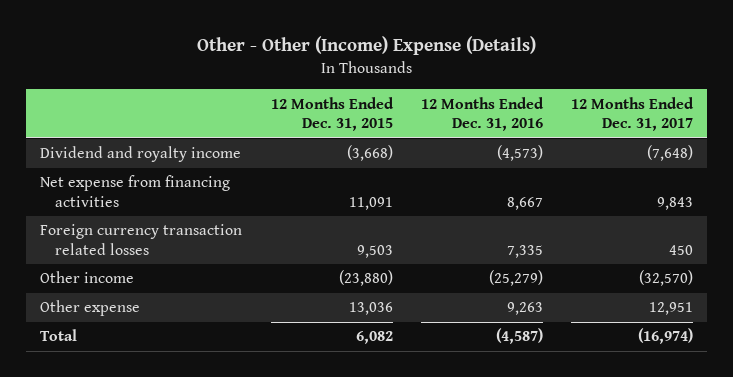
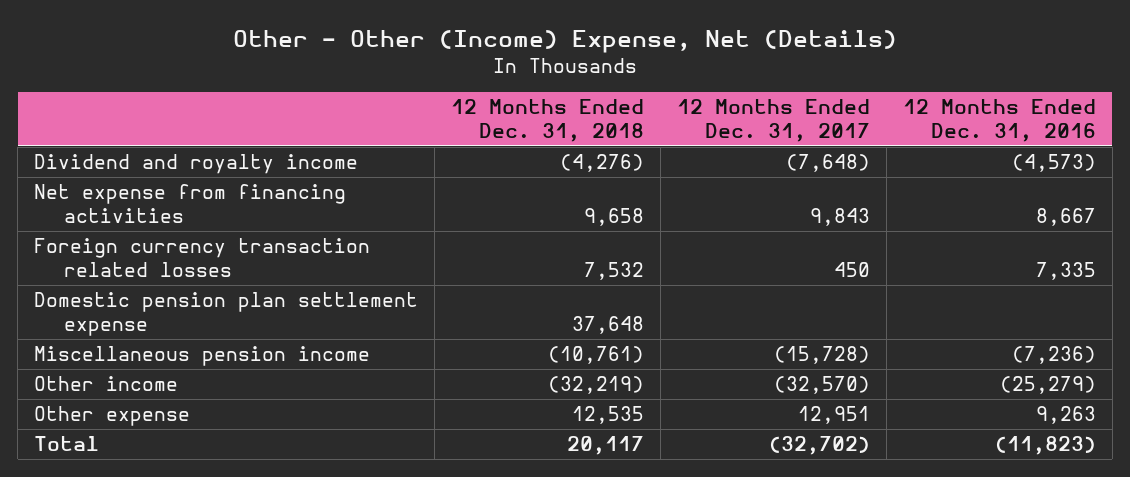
[196,36,536,56] Other - Other (Income) Expense (Details) -> [233,30,898,54] Other - Other (Income) Expense, Net (Details)
[270,96,394,132] 12 Months Ended Dec. 31, 2015 -> none
none -> [451,99,645,142] 12 Months Ended Dec. 31, 2018
none -> [34,292,419,336] Domestic pension plan settlement expense
none -> [34,346,371,367] Miscellaneous pension income
[495,328,543,345] (4,587) -> [994,436,1096,456] (11,823)
[637,328,693,345] (16,974) -> [768,436,870,456] (32,702)

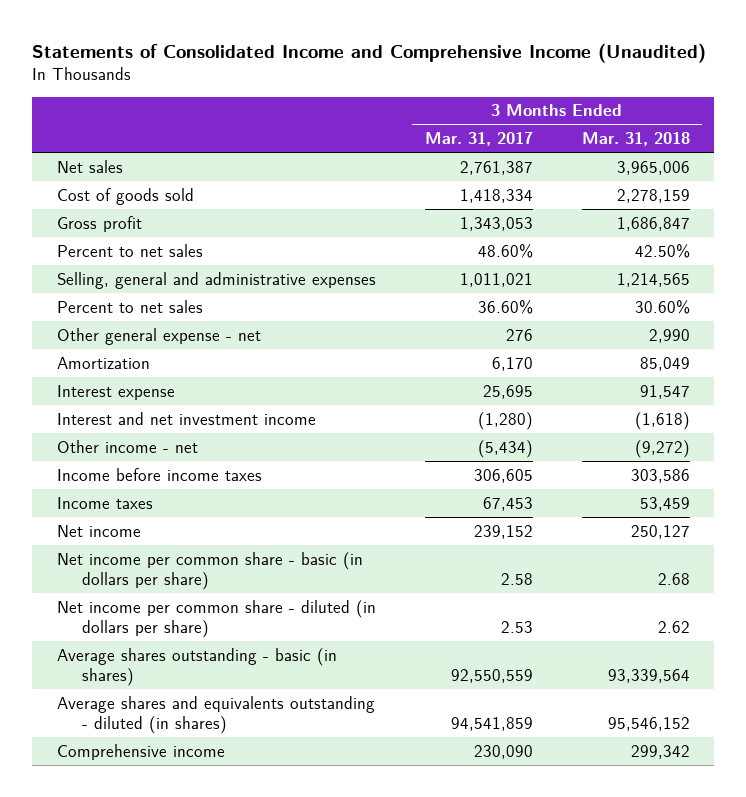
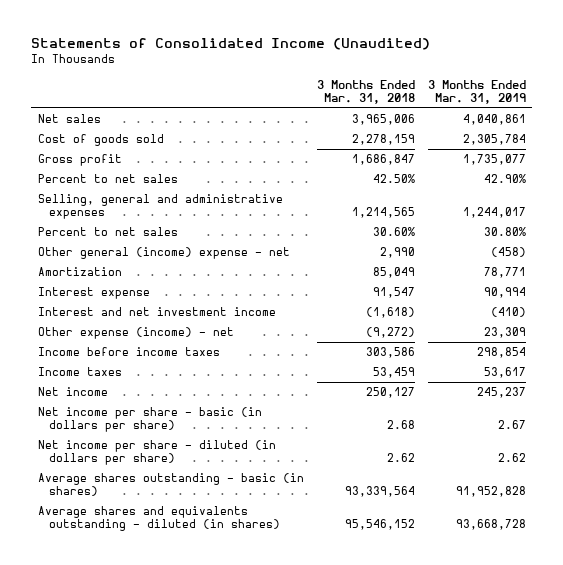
[31,42,706,63] Statements of Consolidated Income and Comprehensive Income (Unaudited) -> [31,38,431,51] Statements of Consolidated Income (Unaudited)
[424,132,533,147] Mar. 31, 2017 -> none
none -> [427,79,526,104] 3 Months Ended Mar. 31, 2019
[56,327,261,345] Other general expense - net -> [37,247,290,260] Other general (income) expense - net
[56,439,198,453] Other income - net -> [37,327,234,340] Other expense (income) - net
[56,551,363,591] Net income per common share - basic (in dollars per share) -> [37,407,262,433] Net income per share - basic (in dollars per share)
[56,599,376,639] Net income per common share - diluted (in dollars per share) -> [37,440,276,466] Net income per share - diluted (in dollars per share)
[56,743,225,760] Comprehensive income -> none

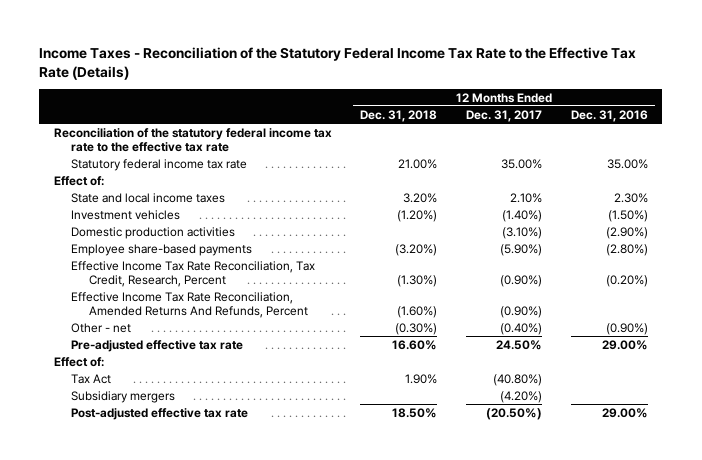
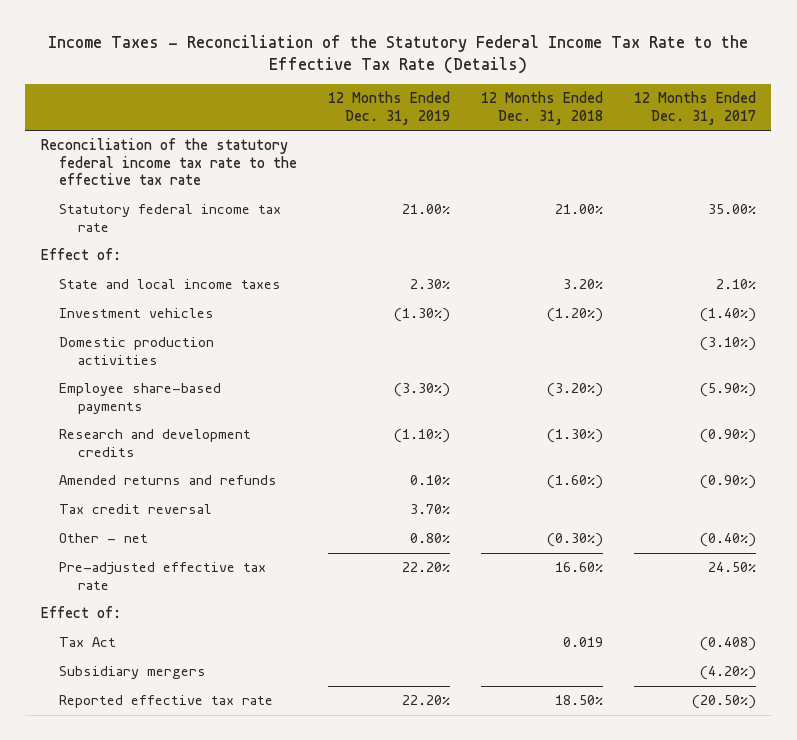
[571,109,649,122] Dec. 31, 2016 -> none
none -> [328,91,451,125] 12 Months Ended Dec. 31, 2019
[71,260,316,287] Effective Income Tax Rate Reconciliation, Tax Credit, Research, Percent -> [59,429,252,457] Research and development credits
[71,291,309,318] Effective Income Tax Rate Reconciliation, Amended Returns And Refunds, Percent -> [59,475,278,486] Amended returns and refunds
none -> [59,504,213,515] Tax credit reversal
[405,373,438,384] 1.90% -> [563,637,604,648] 0.019
[493,373,543,386] (40.80%) -> [700,637,757,652] (0.408)
[71,407,249,420] Post-adjusted effective tax rate -> [59,695,274,709] Reported effective tax rate

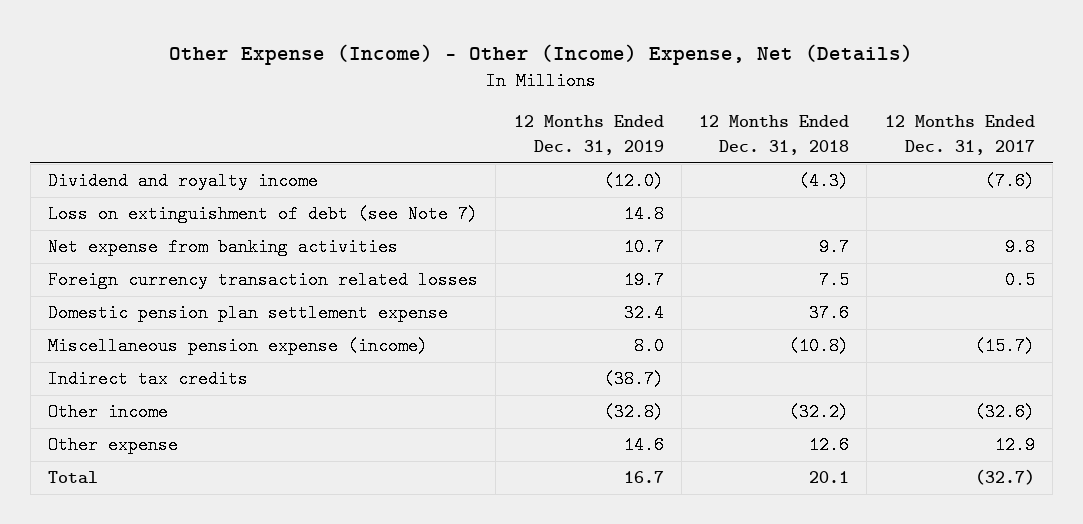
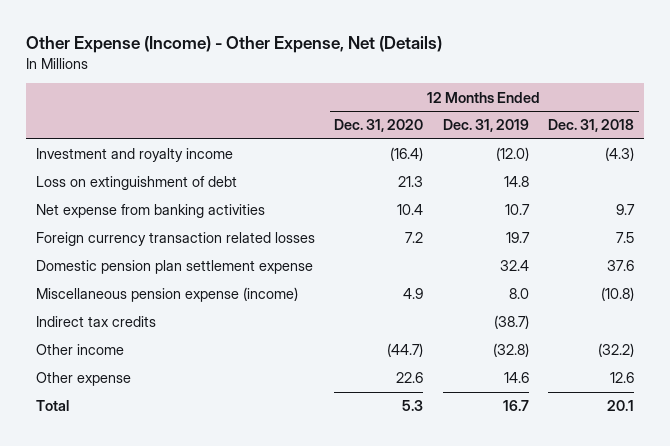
[169,43,914,65] Other Expense (Income) - Other (Income) Expense, Net (Details) -> [26,36,443,54] Other Expense (Income) - Other Expense, Net (Details)
[884,115,1035,155] 12 Months Ended Dec. 31, 2017 -> none
none -> [334,119,424,133] Dec. 31, 2020
[47,172,318,191] Dividend and royalty income -> [36,148,234,163] Investment and royalty income
[47,205,478,224] Loss on extinguishment of debt (see Note 7) -> [36,176,238,191] Loss on extinguishment of debt

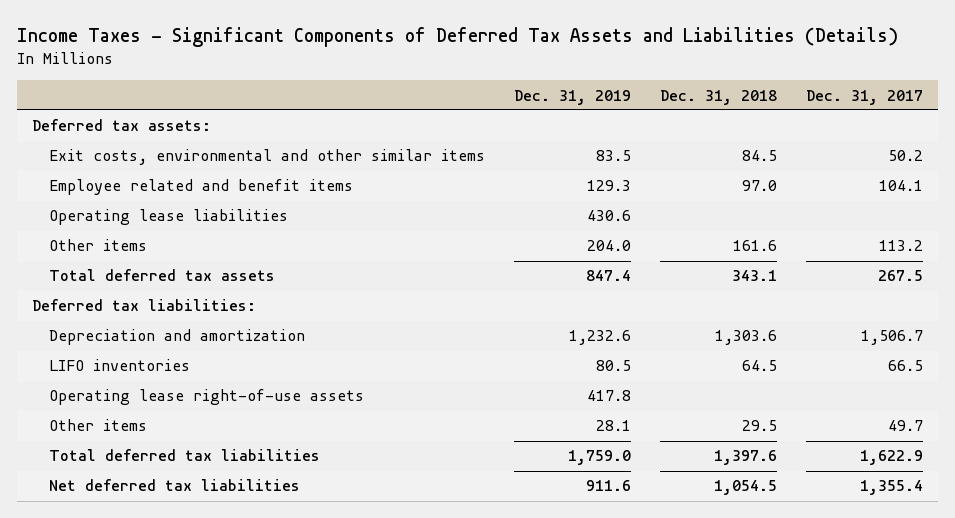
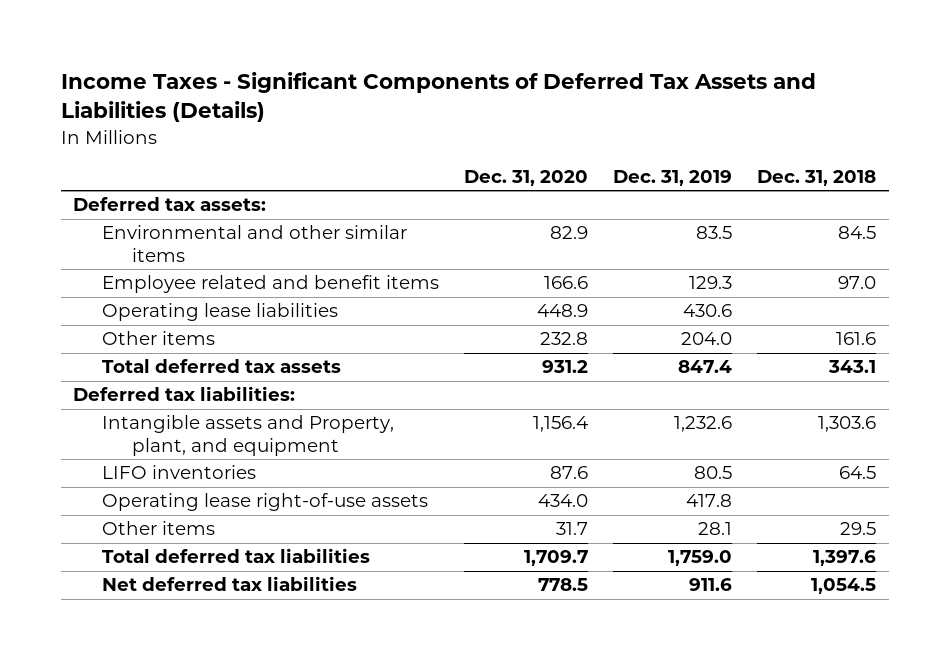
[806,89,924,105] Dec. 31, 2017 -> none
none -> [464,169,589,186] Dec. 31, 2020
[49,149,486,166] Exit costs, environmental and other similar items -> [102,225,408,262] Environmental and other similar items
[49,329,306,346] Depreciation and amortization -> [102,415,395,456] Intangible assets and Property, plant, and equipment

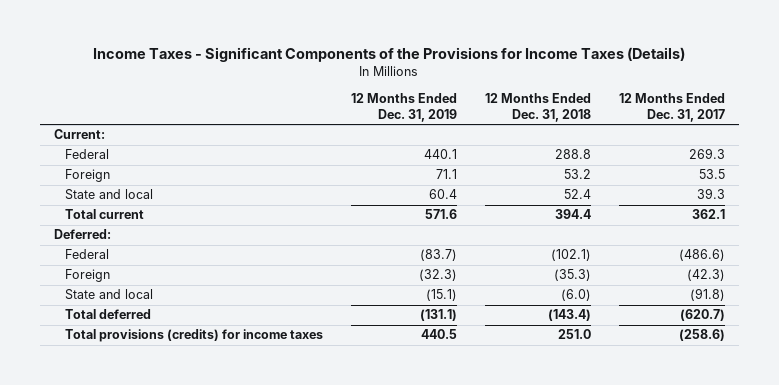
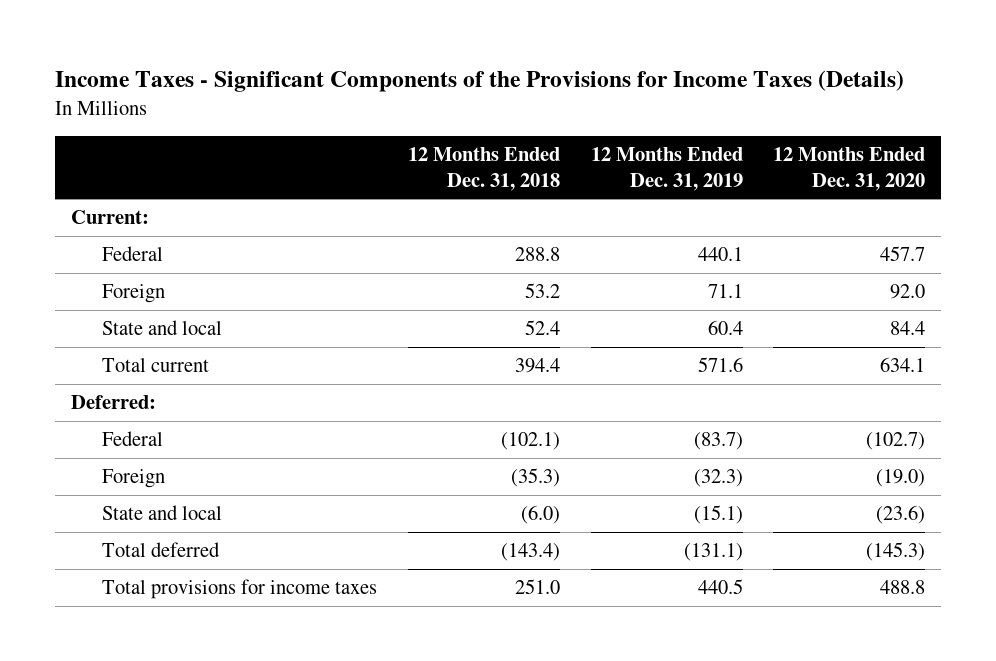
[618,92,725,122] 12 Months Ended Dec. 31, 2017 -> none
none -> [773,146,926,191] 12 Months Ended Dec. 31, 2020
[65,329,324,343] Total provisions (credits) for income taxes -> [102,579,378,600] Total provisions for income taxes

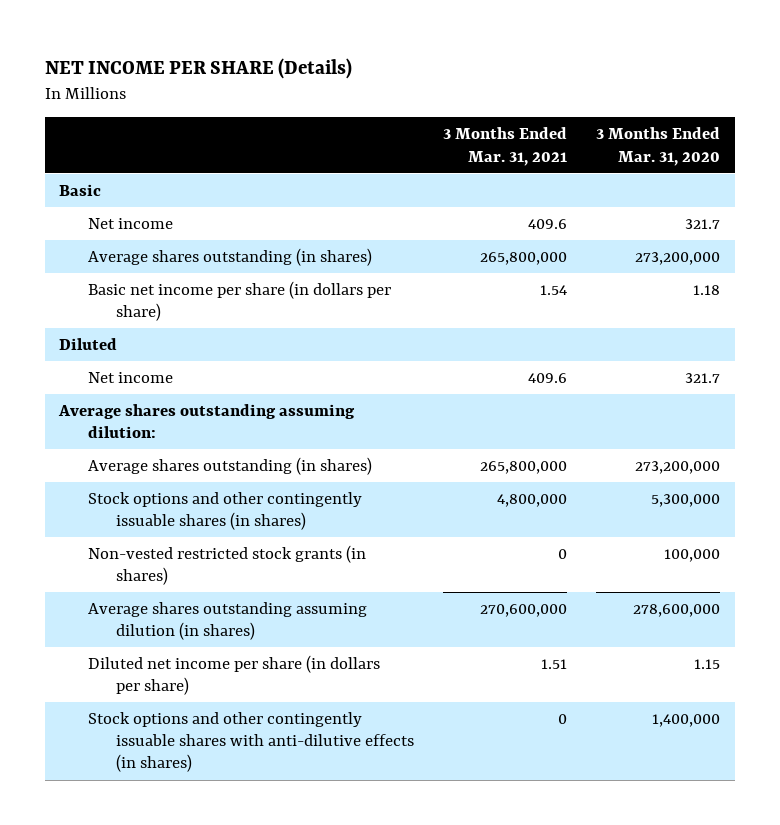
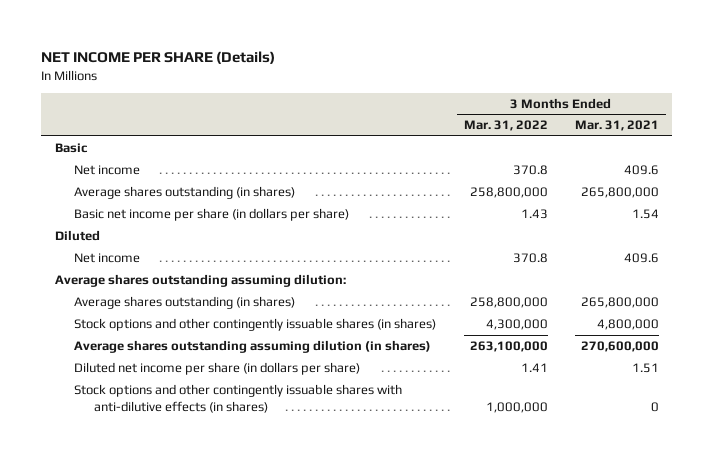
[596,127,721,166] 3 Months Ended Mar. 31, 2020 -> none
none -> [463,120,548,132] Mar. 31, 2022
[87,544,366,586] Non-vested restricted stock grants (in shares) -> none

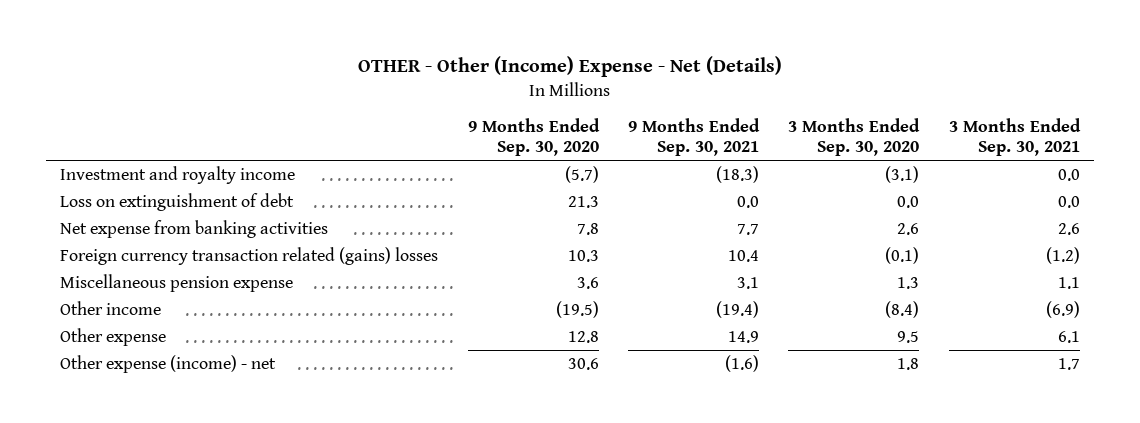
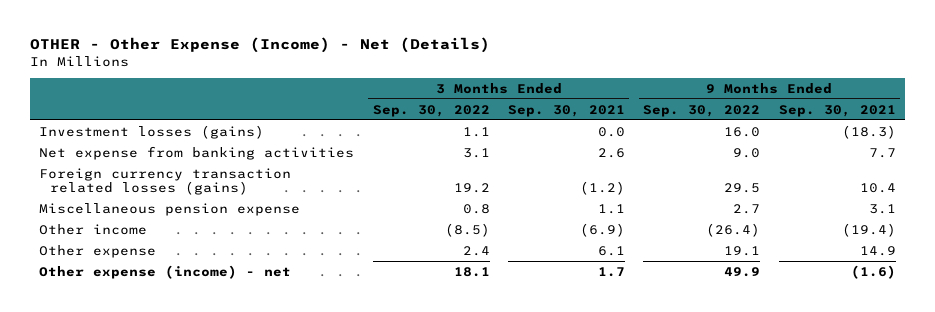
[357,56,782,78] OTHER - Other (Income) Expense - Net (Details) -> [29,37,490,54] OTHER - Other Expense (Income) - Net (Details)
[467,117,600,157] 9 Months Ended Sep. 30, 2020 -> none
[788,117,921,157] 3 Months Ended Sep. 30, 2020 -> none
none -> [372,104,490,117] Sep. 30, 2022
none -> [643,104,761,117] Sep. 30, 2022
[60,192,295,211] Loss on extinguishment of debt -> none
[60,165,296,184] Investment and royalty income -> [39,124,265,139] Investment losses (gains)
[60,246,439,265] Foreign currency transaction related (gains) losses -> [39,167,292,195] Foreign currency transaction related losses (gains)

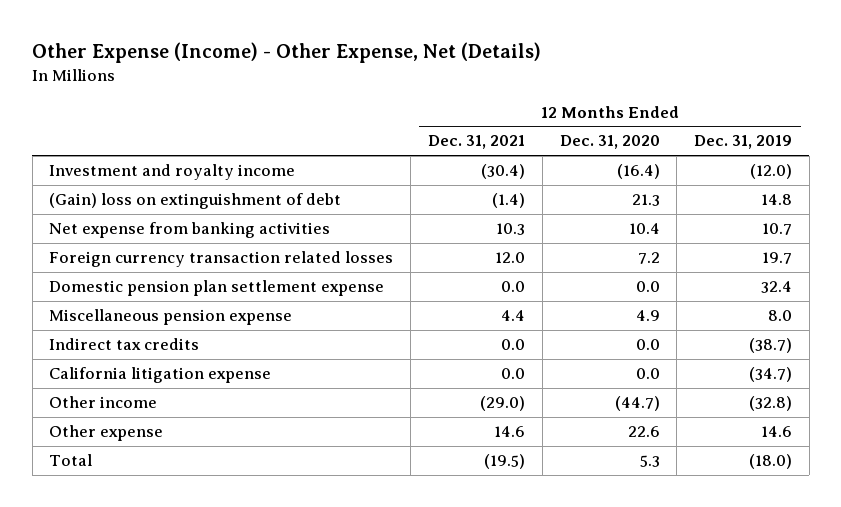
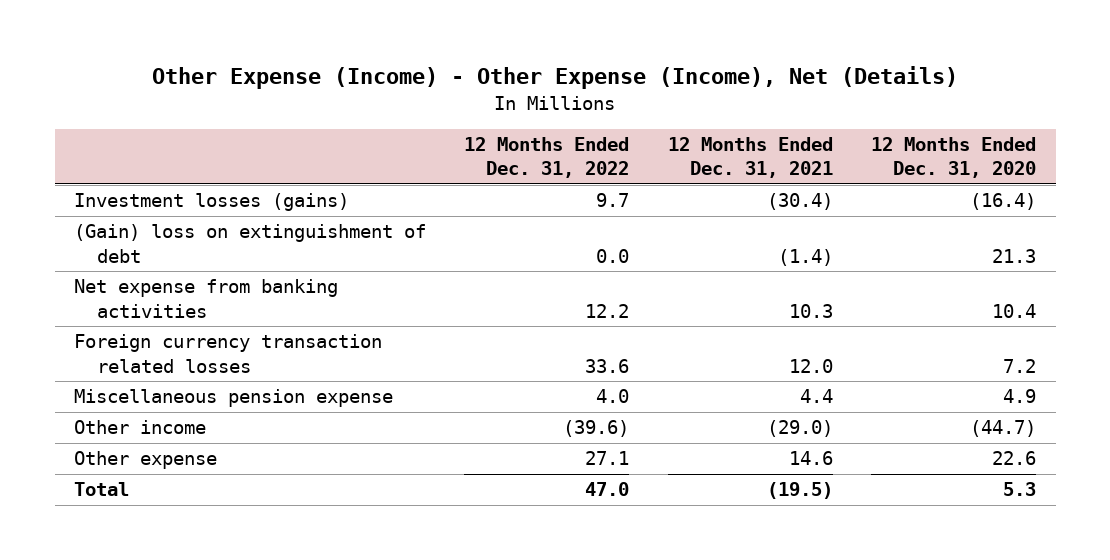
[32,42,542,64] Other Expense (Income) - Other Expense, Net (Details) -> [152,66,959,90] Other Expense (Income) - Other Expense (Income), Net (Details)
[694,135,793,150] Dec. 31, 2019 -> none
none -> [464,136,630,179] 12 Months Ended Dec. 31, 2022
[49,164,296,181] Investment and royalty income -> [73,193,349,212] Investment losses (gains)
[49,280,385,297] Domestic pension plan settlement expense -> none
[49,338,200,351] Indirect tax credits -> none
[49,367,272,384] California litigation expense -> none

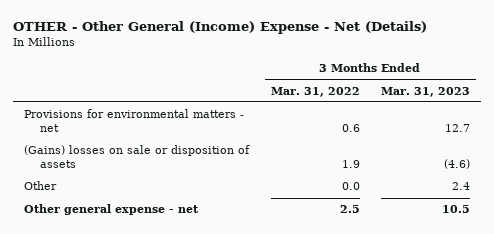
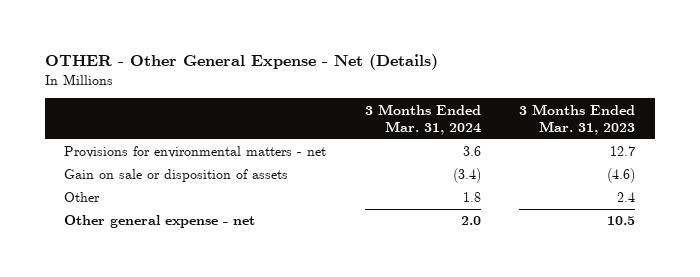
[13,20,428,34] OTHER - Other General (Income) Expense - Net (Details) -> [44,54,438,71] OTHER - Other General Expense - Net (Details)
[270,86,360,97] Mar. 31, 2022 -> none
none -> [364,103,481,135] 3 Months Ended Mar. 31, 2024
[23,145,250,169] (Gains) losses on sale or disposition of assets -> [64,169,289,183] Gain on sale or disposition of assets

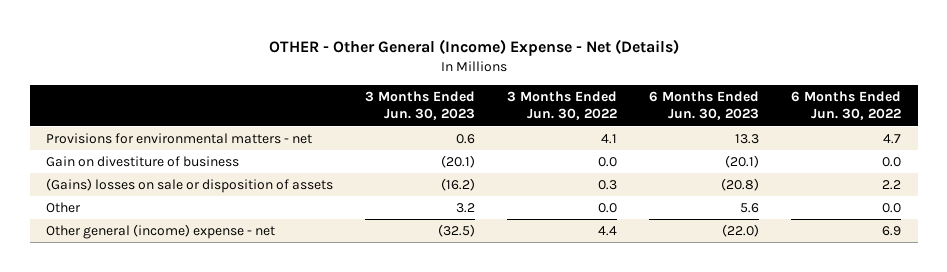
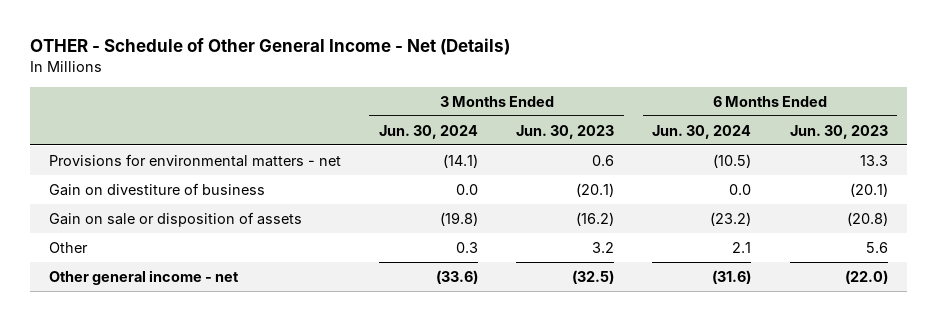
[268,38,679,56] OTHER - Other General (Income) Expense - Net (Details) -> [29,38,510,56] OTHER - Schedule of Other General Income - Net (Details)
[507,90,618,121] 3 Months Ended Jun. 30, 2022 -> none
[791,90,902,121] 6 Months Ended Jun. 30, 2022 -> none
none -> [378,124,478,139] Jun. 30, 2024
none -> [652,124,752,139] Jun. 30, 2024
[45,177,333,193] (Gains) losses on sale or disposition of assets -> [48,211,302,227] Gain on sale or disposition of assets
[45,223,275,239] Other general (income) expense - net -> [48,269,239,285] Other general income - net

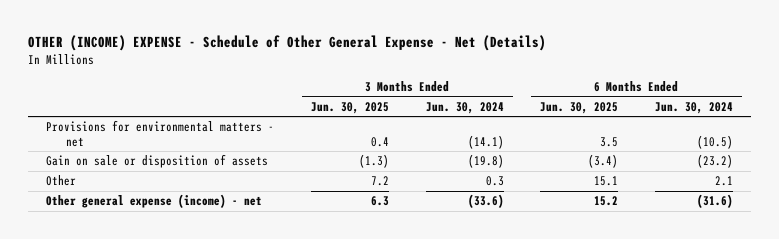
[29,38,510,56] OTHER - Schedule of Other General Income - Net (Details) -> [28,35,547,52] OTHER (INCOME) EXPENSE - Schedule of Other General Expense - Net (Details)
[516,124,615,139] Jun. 30, 2023 -> none
[789,124,888,139] Jun. 30, 2023 -> none
none -> [310,101,389,114] Jun. 30, 2025
none -> [540,101,619,114] Jun. 30, 2025
[48,182,265,196] Gain on divestiture of business -> none
[48,269,239,285] Other general income - net -> [46,194,263,209] Other general expense (income) - net

